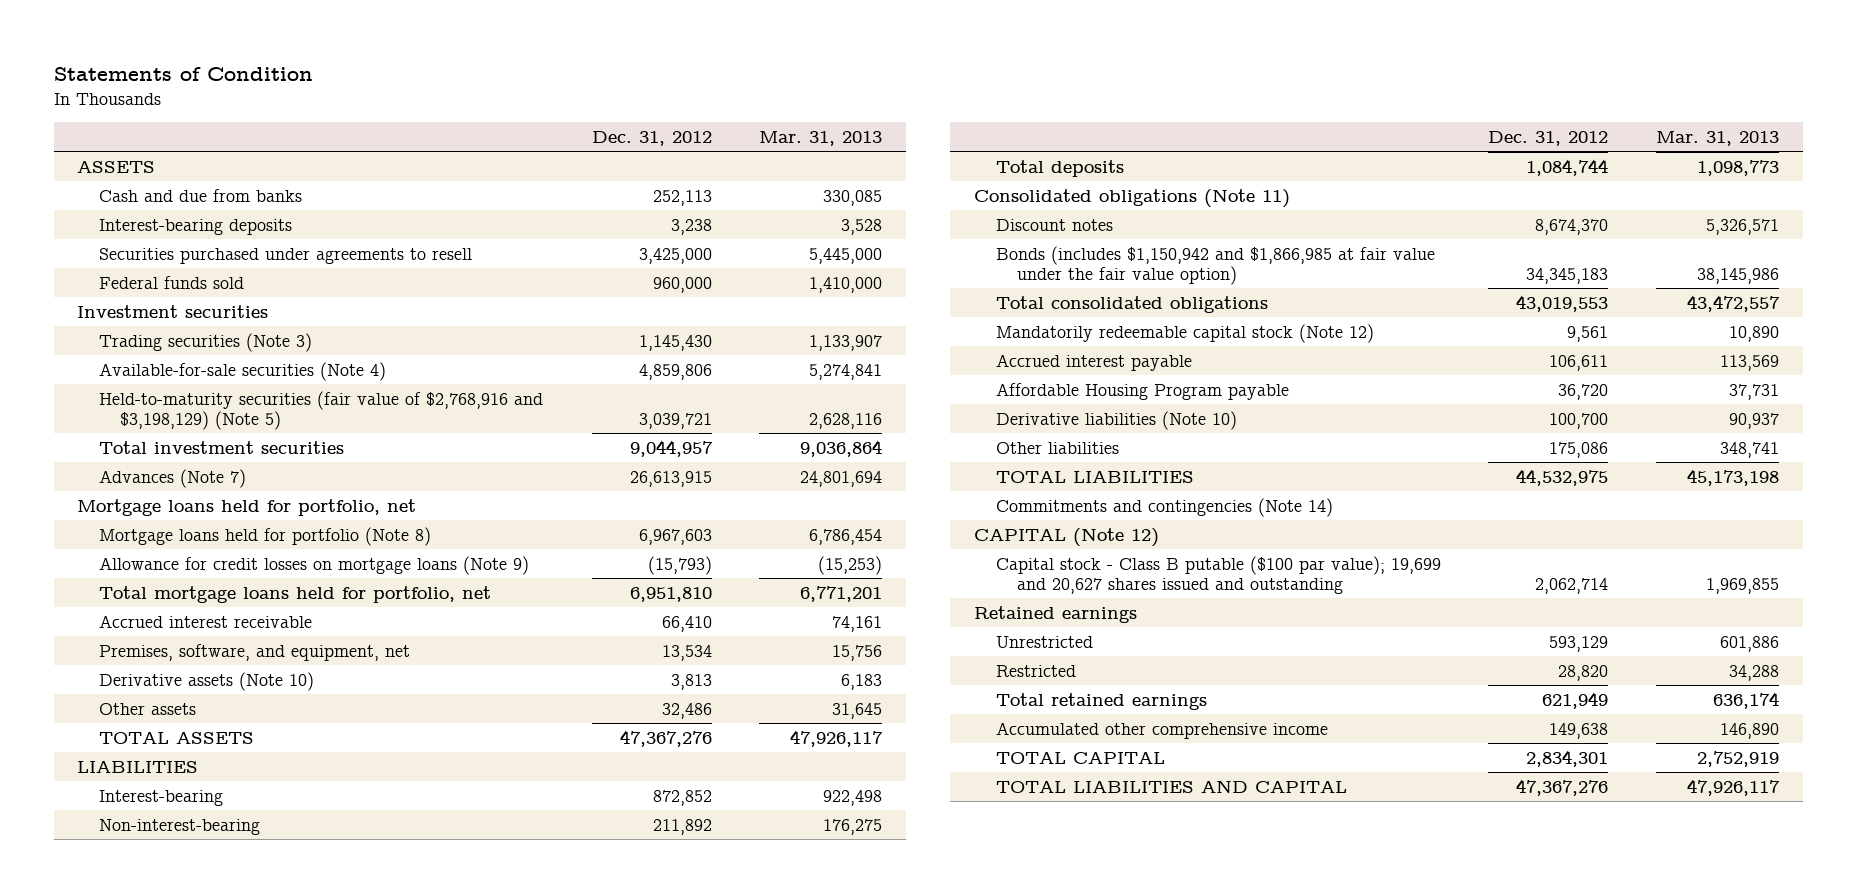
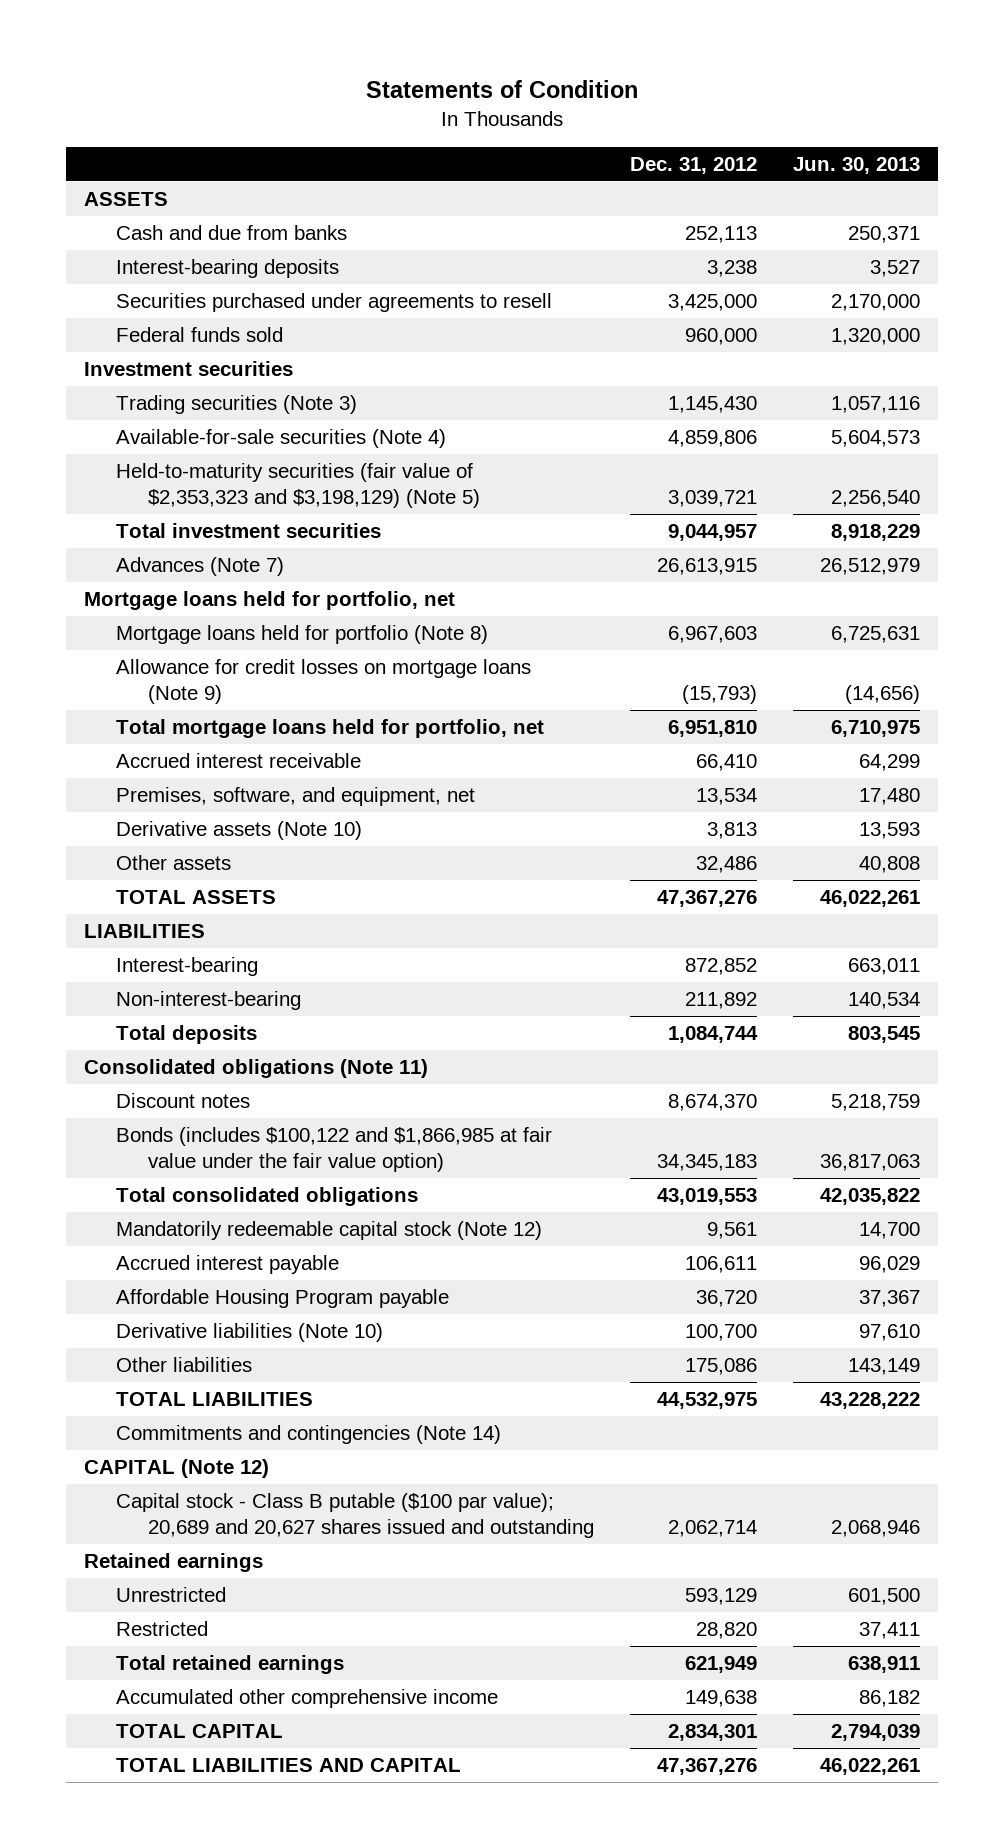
[759,130,883,146] Mar. 31, 2013 -> none
none -> [793,156,921,174] Jun. 30, 2013
[98,390,543,430] Held-to-maturity securities (fair value of $2,768,916 and $3,198,129) (Note 5) -> [116,462,480,509] Held-to-maturity securities (fair value of $2,353,323 and $3,198,129) (Note 5)
[995,245,1435,285] Bonds (includes $1,150,942 and $1,866,985 at fair value under the fair value option) -> [116,1126,553,1173] Bonds (includes $100,122 and $1,866,985 at fair value under the fair value option)
[995,555,1441,594] Capital stock - Class B putable ($100 par value); 19,699 and 20,627 shares issued and outstanding -> [116,1492,594,1539] Capital stock - Class B putable ($100 par value); 20,689 and 20,627 shares issued and outstanding

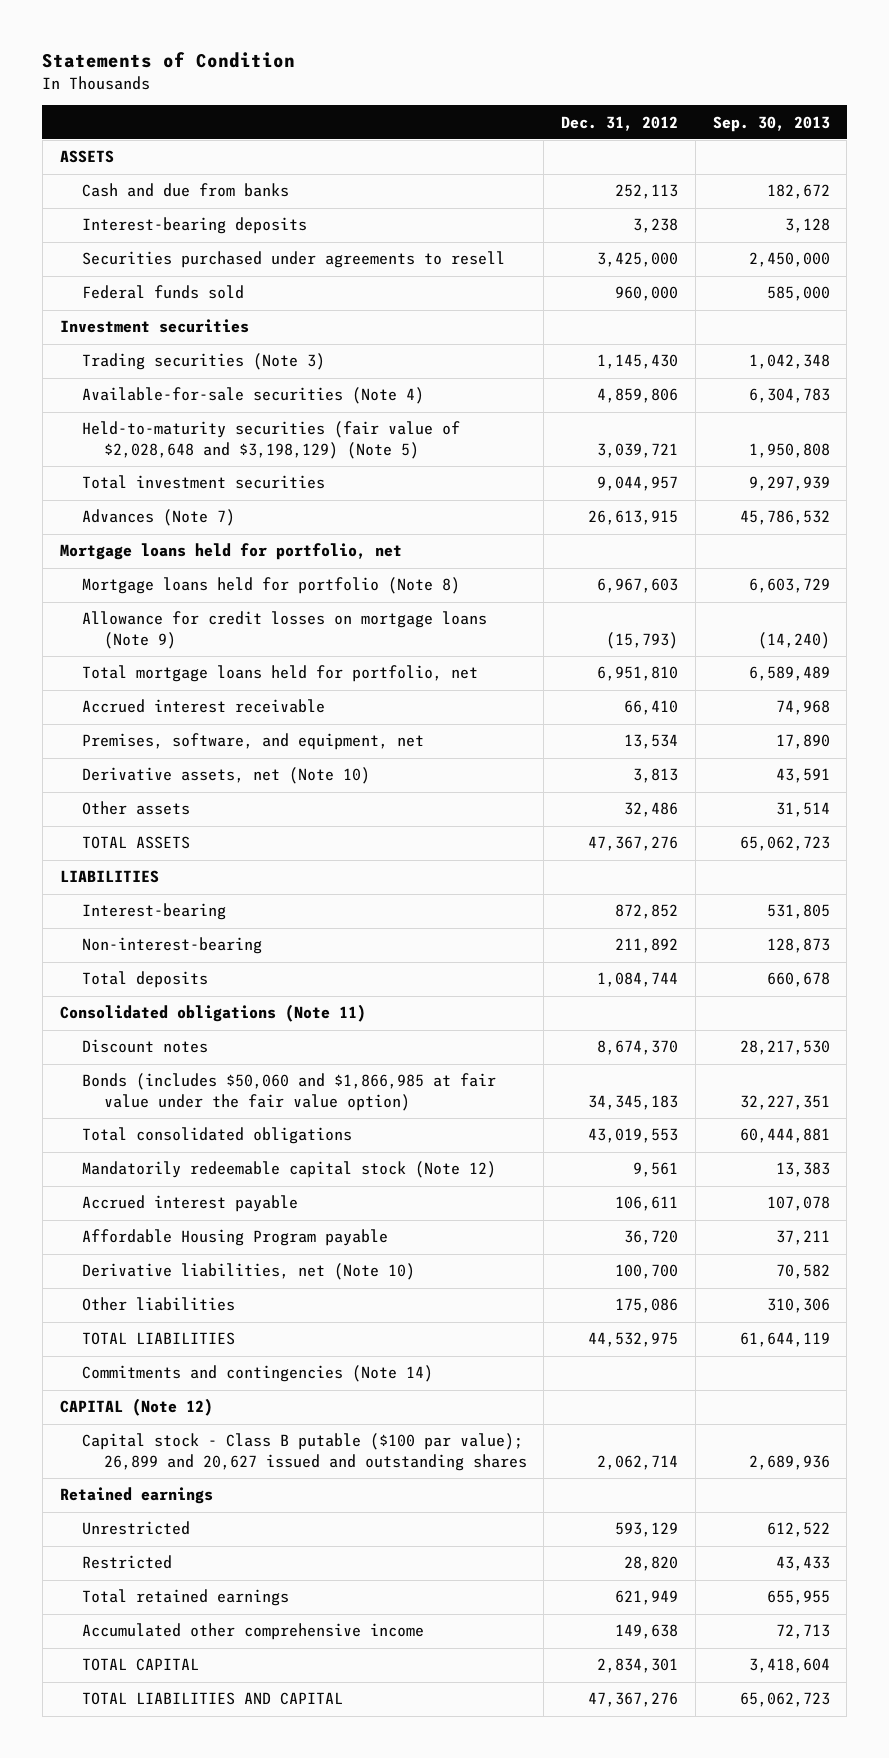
[793,156,921,174] Jun. 30, 2013 -> none
none -> [712,115,830,132] Sep. 30, 2013
[116,462,480,509] Held-to-maturity securities (fair value of $2,353,323 and $3,198,129) (Note 5) -> [81,421,460,460] Held-to-maturity securities (fair value of $2,028,648 and $3,198,129) (Note 5)
[116,820,363,840] Derivative assets (Note 10) -> [81,767,370,785] Derivative assets, net (Note 10)
[116,1126,553,1173] Bonds (includes $100,122 and $1,866,985 at fair value under the fair value option) -> [81,1073,496,1112] Bonds (includes $50,060 and $1,866,985 at fair value under the fair value option)
[116,1322,384,1342] Derivative liabilities (Note 10) -> [81,1263,415,1281] Derivative liabilities, net (Note 10)
[116,1492,594,1539] Capital stock - Class B putable ($100 par value); 20,689 and 20,627 shares issued and outstanding -> [81,1433,527,1472] Capital stock - Class B putable ($100 par value); 26,899 and 20,627 issued and outstanding shares

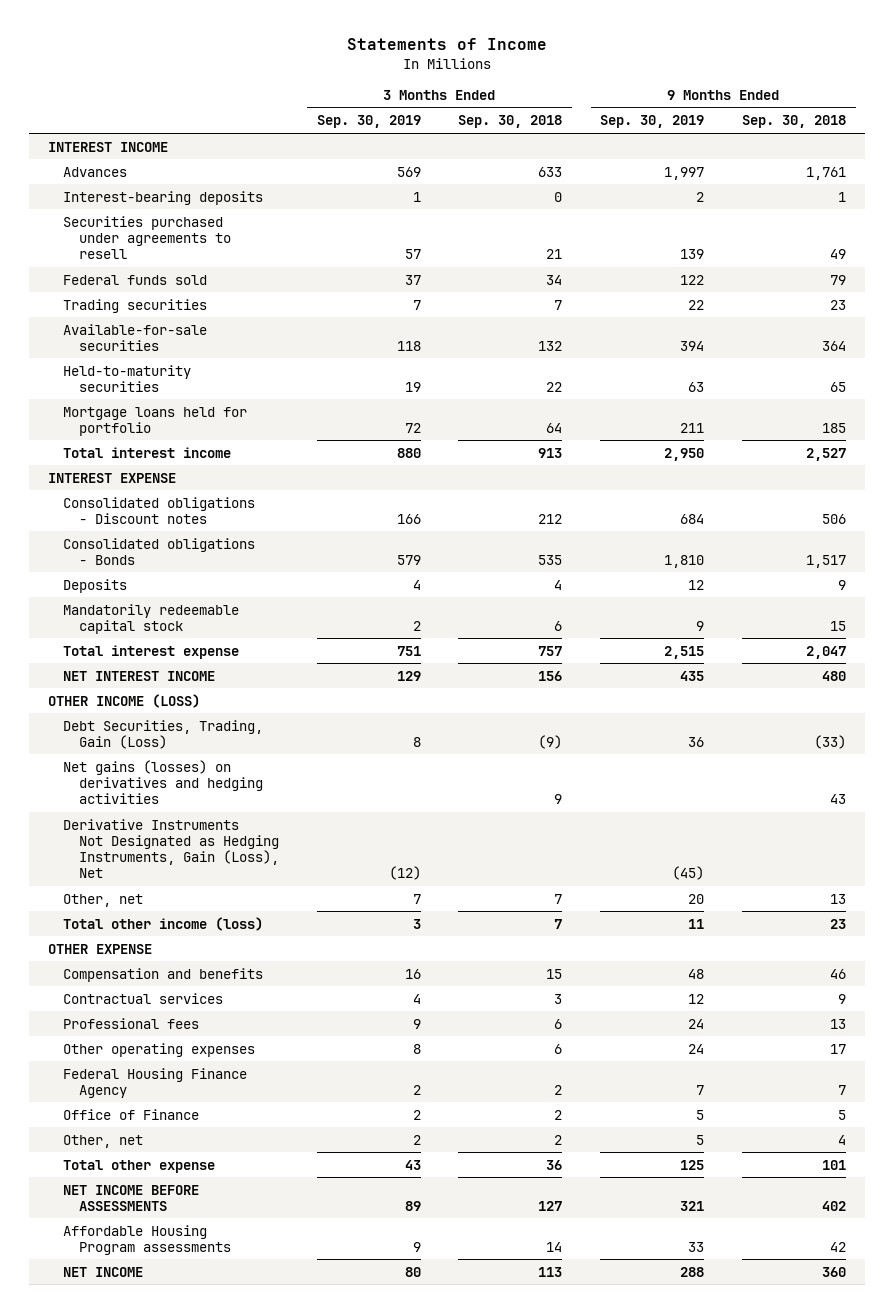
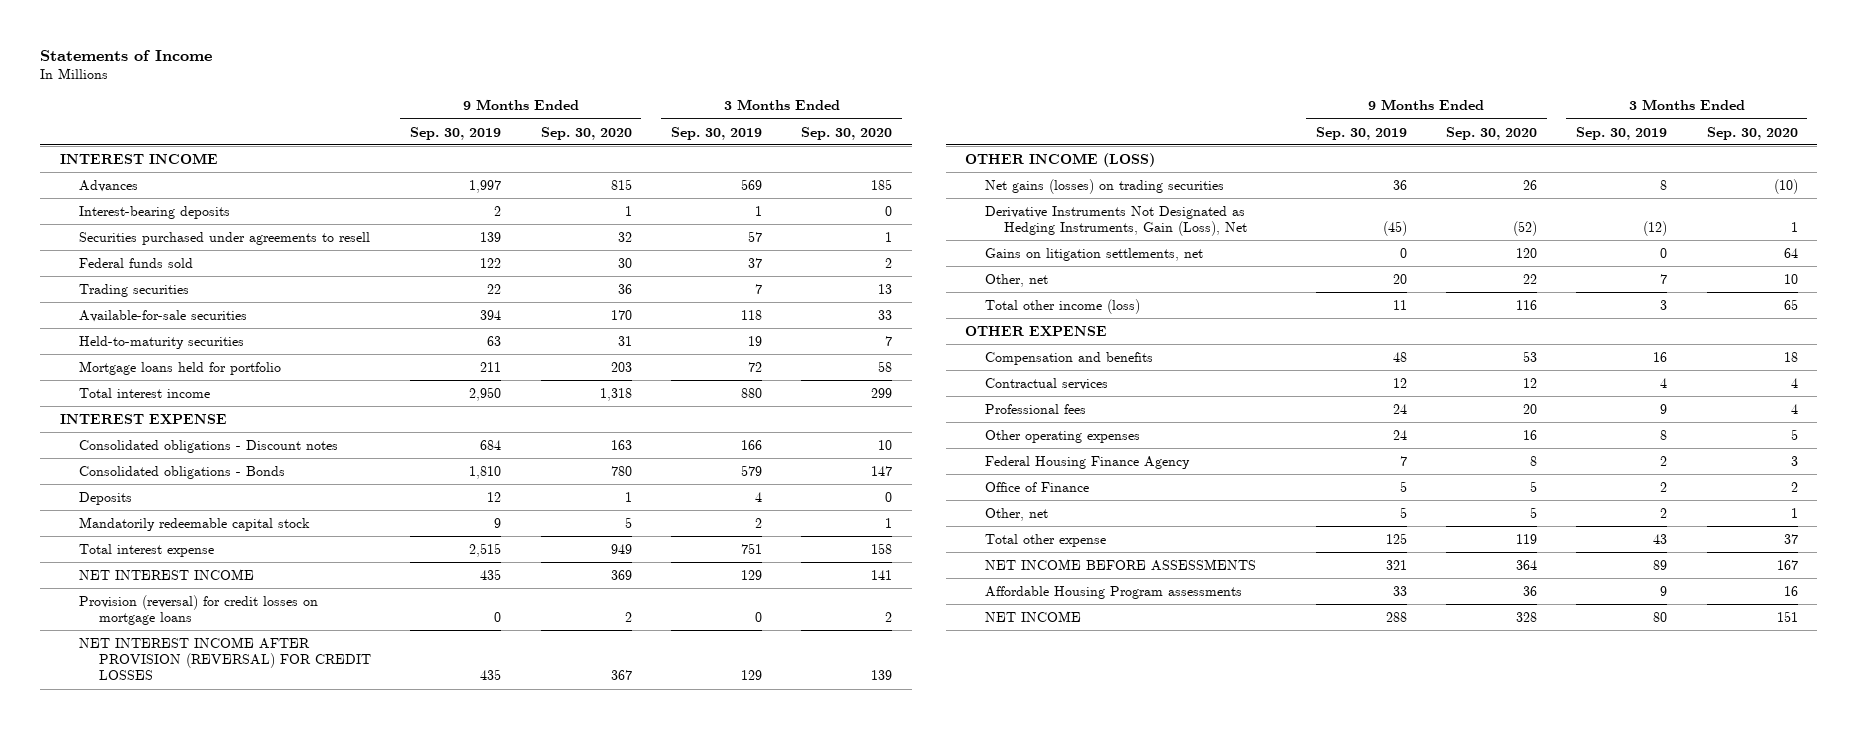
[458,115,563,129] Sep. 30, 2018 -> none
[742,115,847,129] Sep. 30, 2018 -> none
none -> [540,126,632,140] Sep. 30, 2020
none -> [801,126,893,140] Sep. 30, 2020
none -> [79,594,319,626] Provision (reversal) for credit losses on mortgage loans
none -> [79,636,371,681] NET INTEREST INCOME AFTER PROVISION (REVERSAL) FOR CREDIT LOSSES
[63,759,263,805] Net gains (losses) on derivatives and hedging activities -> none
[63,719,264,749] Debt Securities, Trading, Gain (Loss) -> [984,178,1224,194] Net gains (losses) on trading securities
none -> [984,247,1203,261] Gains on litigation settlements, net

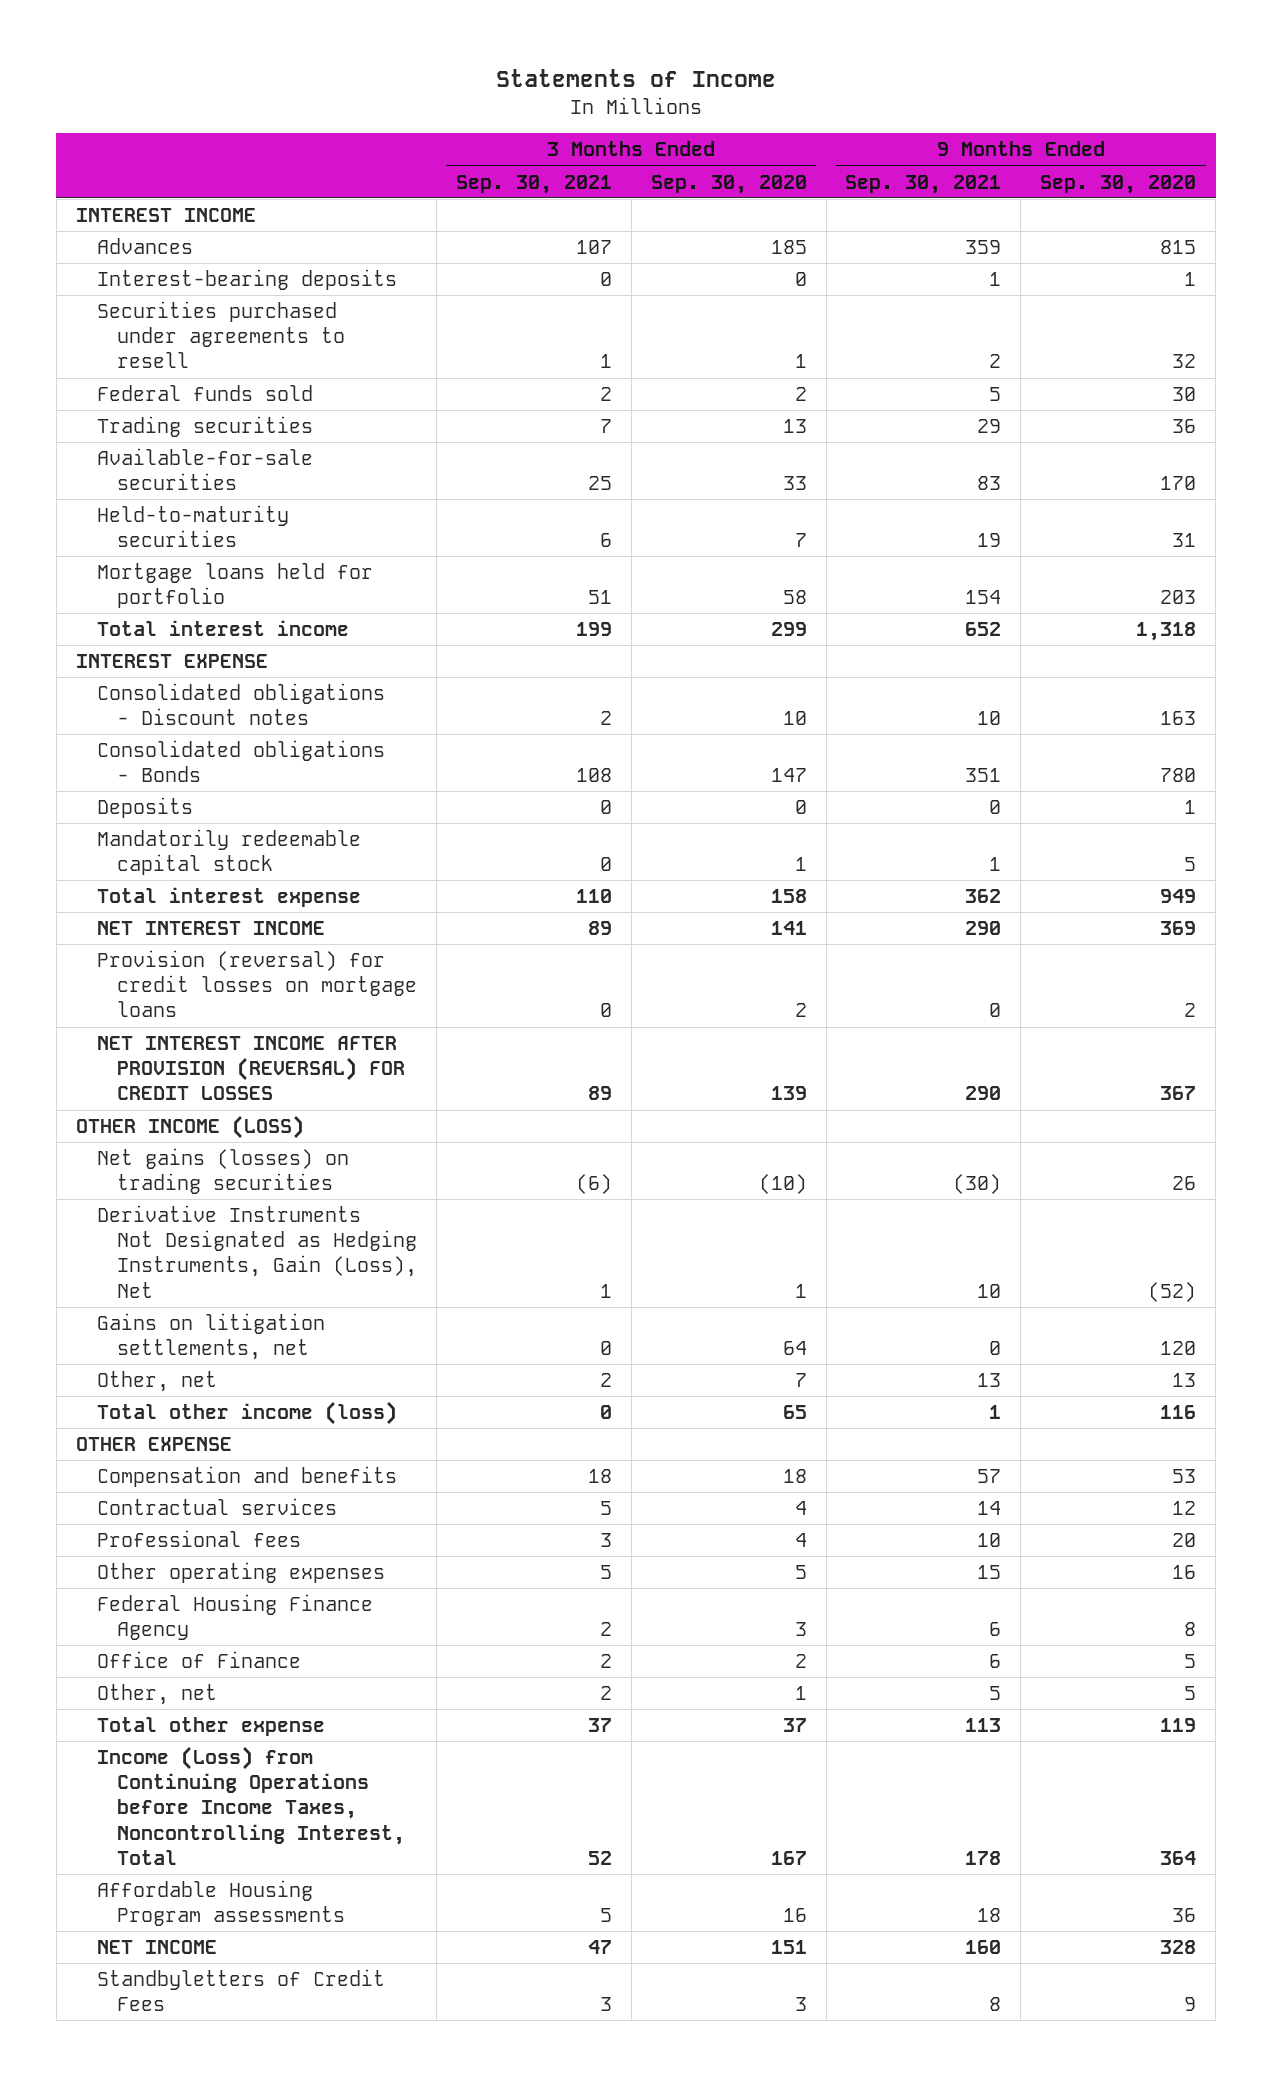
[410,126,502,140] Sep. 30, 2019 -> none
[670,126,762,140] Sep. 30, 2019 -> none
none -> [456,174,613,194] Sep. 30, 2021
none -> [845,174,1002,194] Sep. 30, 2021
[1522,273,1537,284] 22 -> [1172,1372,1197,1387] 13
[1783,273,1798,284] 10 -> [794,1372,807,1387] 7
[984,558,1256,571] NET INCOME BEFORE ASSESSMENTS -> [96,1745,406,1865] Income (Loss) from Continuing Operations before Income Taxes, Noncontrolling Interest, Total
none -> [96,1968,385,2012] Standbyletters of Credit Fees

